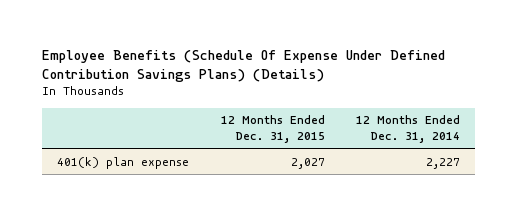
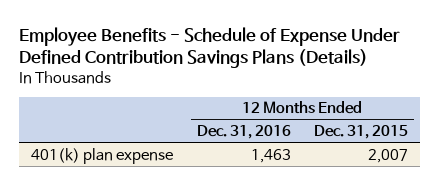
[41,50,445,83] Employee Benefits (Schedule Of Expense Under Defined Contribution Savings Plans) (Details) -> [18,27,400,69] Employee Benefits - Schedule of Expense Under Defined Contribution Savings Plans (Details)
[355,115,460,143] 12 Months Ended Dec. 31, 2014 -> none
none -> [196,125,291,140] Dec. 31, 2016
[290,157,325,169] 2,027 -> [368,148,409,163] 2,007

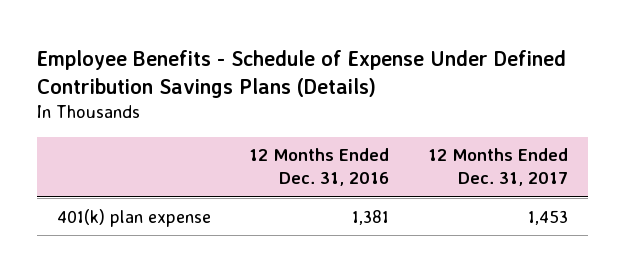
[314,125,409,140] Dec. 31, 2015 -> none
none -> [428,148,569,187] 12 Months Ended Dec. 31, 2017
[250,148,291,163] 1,463 -> [352,209,390,225] 1,381

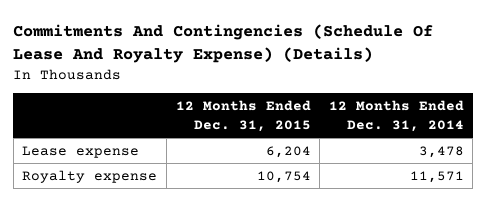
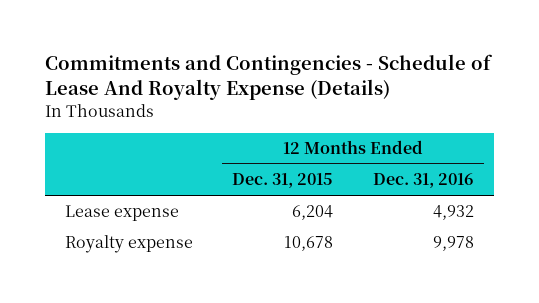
[13,24,434,63] Commitments And Contingencies (Schedule Of Lease And Royalty Expense) (Details) -> [45,54,494,100] Commitments and Contingencies - Schedule of Lease And Royalty Expense (Details)
[328,100,464,132] 12 Months Ended Dec. 31, 2014 -> none
none -> [372,173,474,189] Dec. 31, 2016
[256,170,311,183] 10,754 -> [284,236,334,252] 10,678

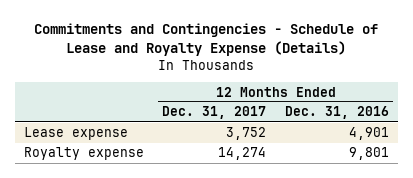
[45,54,494,100] Commitments and Contingencies - Schedule of Lease And Royalty Expense (Details) -> [34,22,379,57] Commitments and Contingencies - Schedule of Lease and Royalty Expense (Details)
[232,173,334,189] Dec. 31, 2015 -> none
none -> [162,106,267,120] Dec. 31, 2017
[432,205,474,221] 4,932 -> [348,127,389,141] 4,901
[432,236,474,252] 9,978 -> [348,147,389,161] 9,801

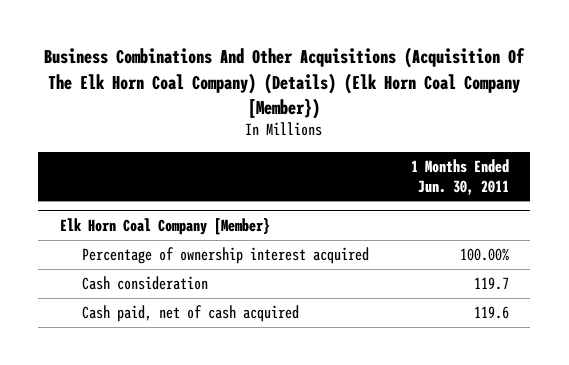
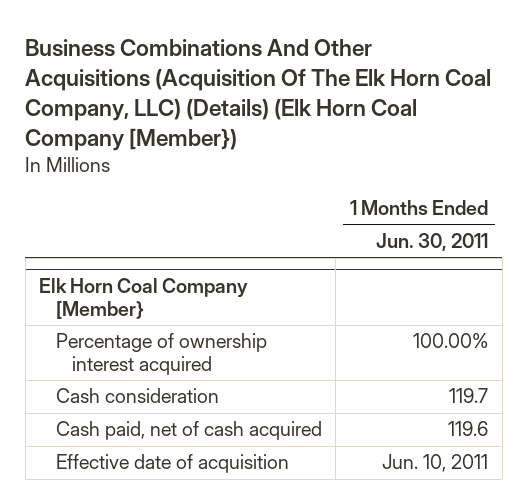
[44,47,526,119] Business Combinations And Other Acquisitions (Acquisition Of The Elk Horn Coal Company) (Details) (Elk Horn Coal Company [Member}) -> [25,38,492,152] Business Combinations And Other Acquisitions (Acquisition Of The Elk Horn Coal Company, LLC) (Details) (Elk Horn Coal Company [Member})
none -> [55,454,289,474] Effective date of acquisition

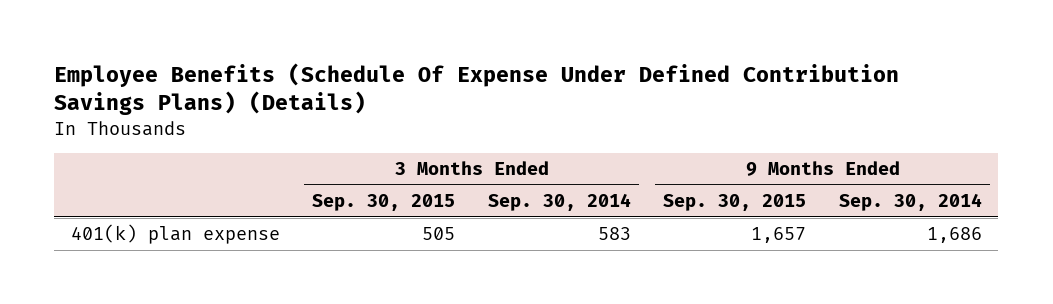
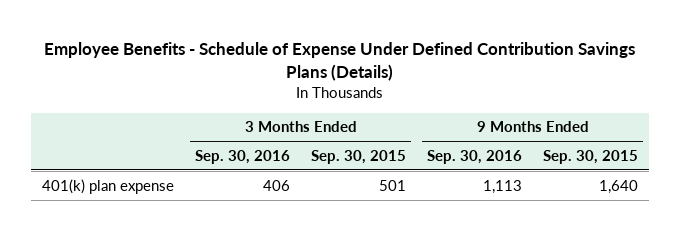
[54,63,900,116] Employee Benefits (Schedule Of Expense Under Defined Contribution Savings Plans) (Details) -> [44,41,636,81] Employee Benefits - Schedule of Expense Under Defined Contribution Savings Plans (Details)
[487,193,631,212] Sep. 30, 2014 -> none
[839,193,983,212] Sep. 30, 2014 -> none
none -> [195,149,291,164] Sep. 30, 2016
none -> [427,149,523,164] Sep. 30, 2016
[422,227,456,241] 505 -> [379,179,407,191] 501
[751,227,807,244] 1,657 -> [599,179,639,194] 1,640

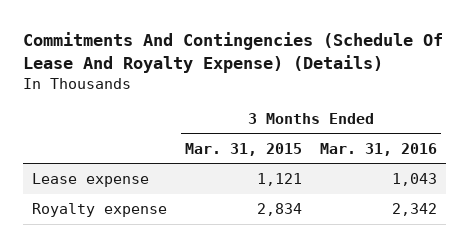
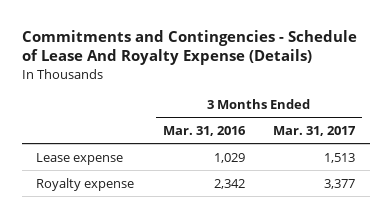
[23,32,444,73] Commitments And Contingencies (Schedule Of Lease And Royalty Expense) (Details) -> [21,29,357,66] Commitments and Contingencies - Schedule of Lease And Royalty Expense (Details)
[184,142,302,156] Mar. 31, 2015 -> none
none -> [273,125,357,136] Mar. 31, 2017
[391,173,437,187] 1,043 -> [213,152,245,163] 1,029

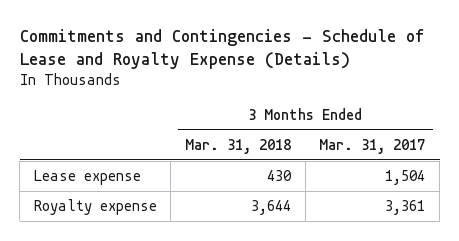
[21,29,357,66] Commitments and Contingencies - Schedule of Lease And Royalty Expense (Details) -> [19,29,425,70] Commitments and Contingencies - Schedule of Lease and Royalty Expense (Details)
[162,125,246,136] Mar. 31, 2016 -> none
none -> [185,138,292,154] Mar. 31, 2018
[324,152,356,163] 1,513 -> [385,170,426,186] 1,504
[324,178,356,189] 3,377 -> [385,200,426,216] 3,361

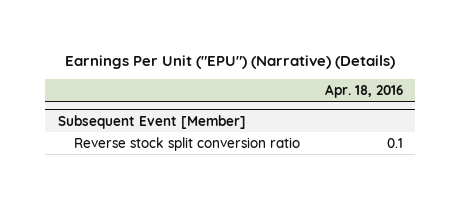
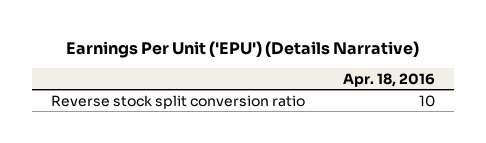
[65,54,396,69] Earnings Per Unit ("EPU") (Narrative) (Details) -> [66,41,420,59] Earnings Per Unit ('EPU') (Details Narrative)
[57,114,246,129] Subsequent Event [Member] -> none
[386,137,403,148] 0.1 -> [419,94,436,107] 10

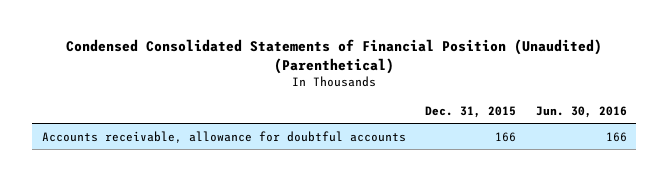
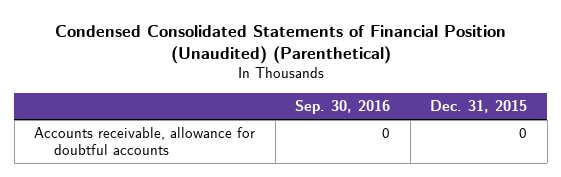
[535,105,627,118] Jun. 30, 2016 -> none
none -> [295,100,391,115] Sep. 30, 2016
[495,131,517,142] 166 -> [519,128,528,139] 0

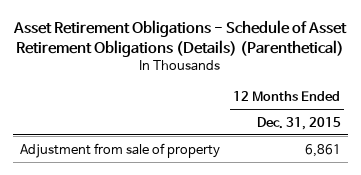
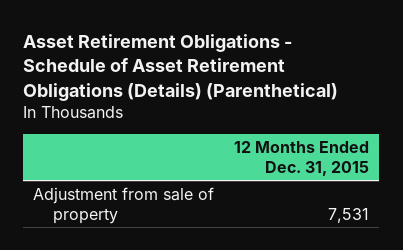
[304,143,341,157] 6,861 -> [328,207,370,223] 7,531

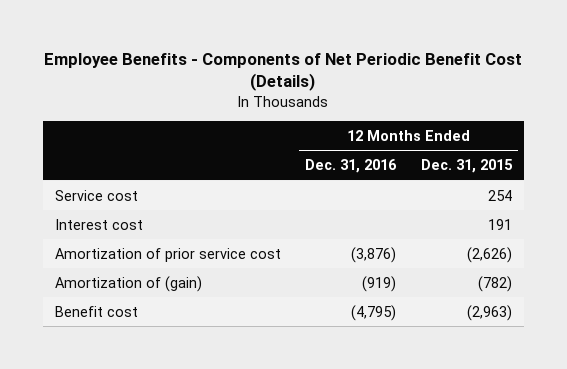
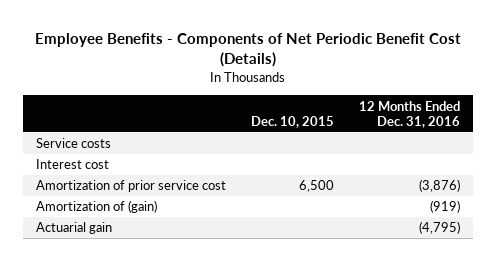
[420,159,513,174] Dec. 31, 2015 -> none
none -> [250,115,334,128] Dec. 10, 2015
[54,189,138,201] Service cost -> [35,138,111,149] Service costs
[54,305,138,317] Benefit cost -> [35,222,112,235] Actuarial gain

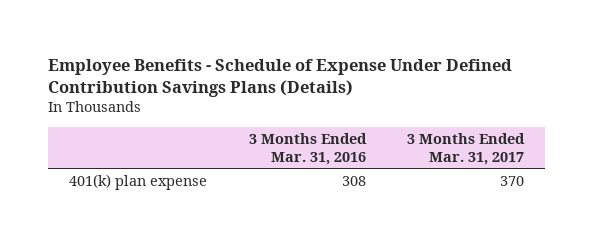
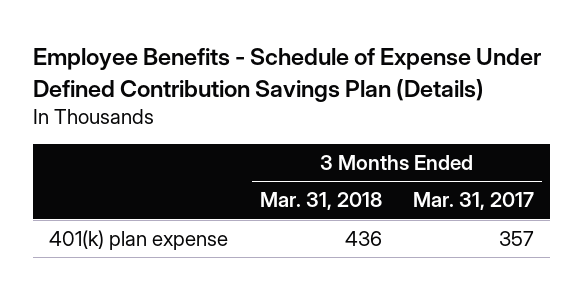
[48,58,513,97] Employee Benefits - Schedule of Expense Under Defined Contribution Savings Plans (Details) -> [33,47,542,102] Employee Benefits - Schedule of Expense Under Defined Contribution Savings Plan (Details)
[248,132,367,165] 3 Months Ended Mar. 31, 2016 -> none
none -> [259,192,382,211] Mar. 31, 2018
[500,176,525,187] 370 -> [499,230,535,246] 357

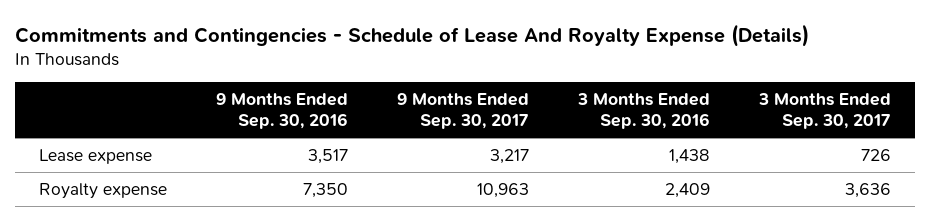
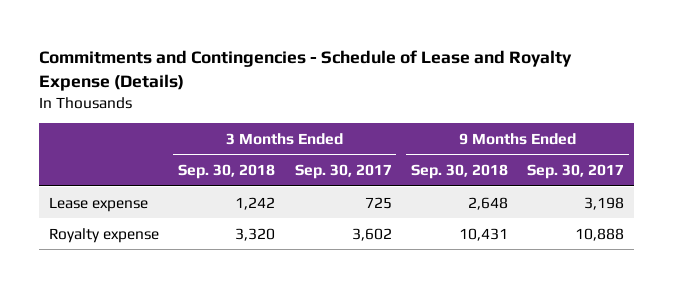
[14,23,809,47] Commitments and Contingencies - Schedule of Lease And Royalty Expense (Details) -> [39,49,573,91] Commitments and Contingencies - Schedule of Lease and Royalty Expense (Details)
[215,93,348,130] 9 Months Ended Sep. 30, 2016 -> none
[576,93,710,130] 3 Months Ended Sep. 30, 2016 -> none
none -> [178,164,276,180] Sep. 30, 2018
none -> [410,164,508,180] Sep. 30, 2018
[489,148,529,164] 3,217 -> [584,196,625,210] 3,198
[860,148,891,161] 726 -> [364,196,392,209] 725
[476,182,529,198] 10,963 -> [575,227,625,241] 10,888
[844,182,891,198] 3,636 -> [351,227,392,241] 3,602

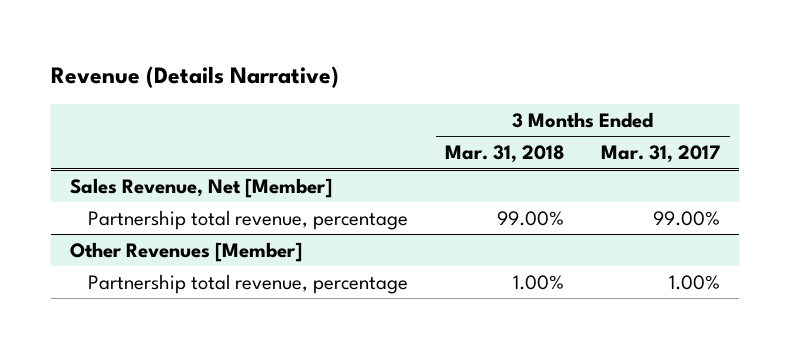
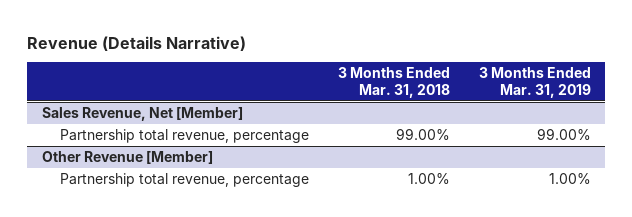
[601,145,721,164] Mar. 31, 2017 -> none
none -> [478,67,591,98] 3 Months Ended Mar. 31, 2019
[70,241,303,262] Other Revenues [Member] -> [41,150,213,164] Other Revenue [Member]

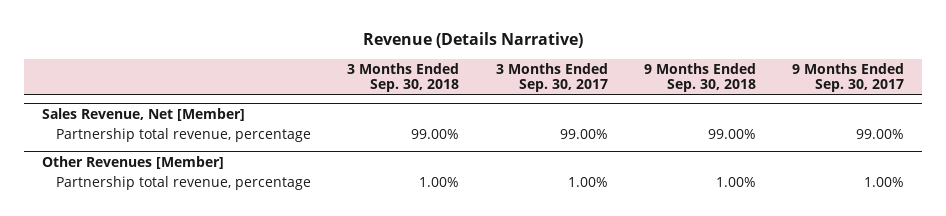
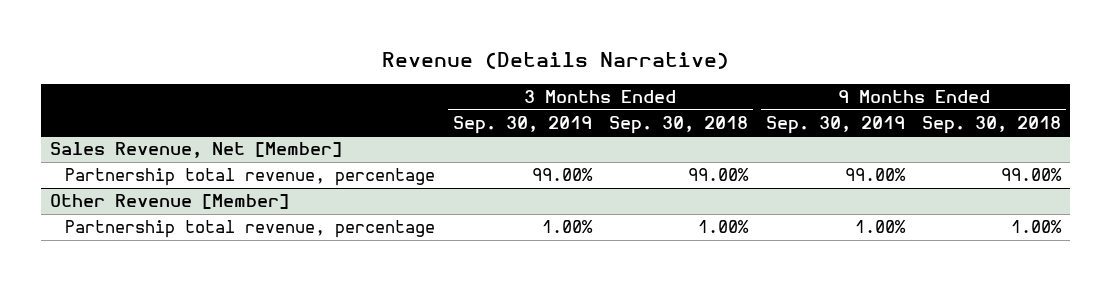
[495,62,608,93] 3 Months Ended Sep. 30, 2017 -> none
[791,62,904,93] 9 Months Ended Sep. 30, 2017 -> none
none -> [452,115,592,134] Sep. 30, 2019
none -> [765,115,905,134] Sep. 30, 2019
[41,155,224,169] Other Revenues [Member] -> [49,194,289,210] Other Revenue [Member]

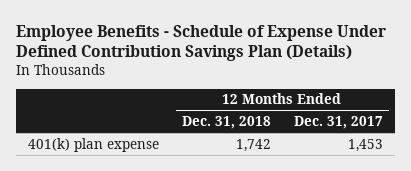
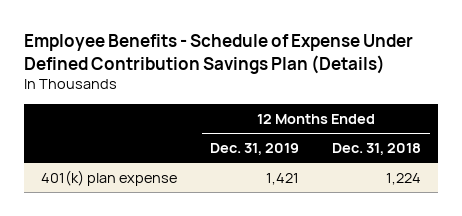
[293,115,383,129] Dec. 31, 2017 -> none
none -> [210,143,300,156] Dec. 31, 2019
[235,138,271,152] 1,742 -> [386,172,422,185] 1,224

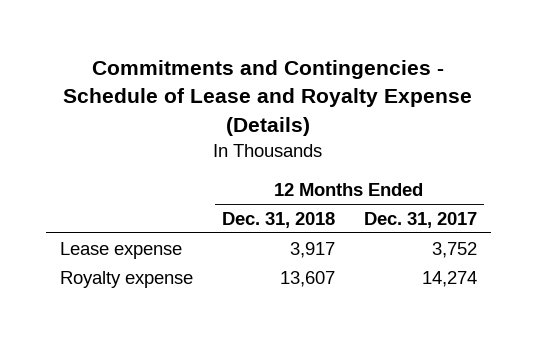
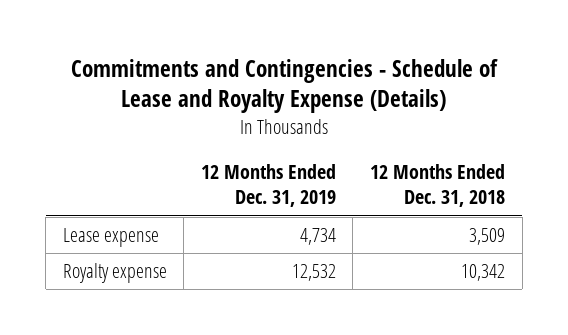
[363,211,477,228] Dec. 31, 2017 -> none
none -> [200,163,336,208] 12 Months Ended Dec. 31, 2019
[289,241,335,258] 3,917 -> [469,228,506,246] 3,509
[279,270,335,287] 13,607 -> [461,264,506,282] 10,342

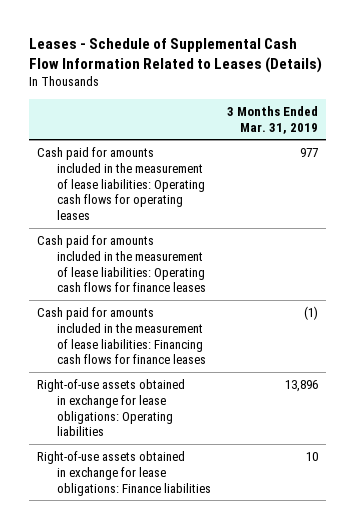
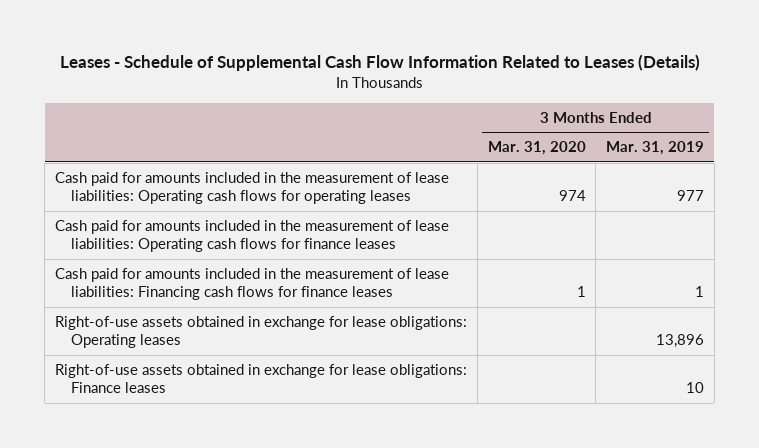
none -> [487,141,586,156] Mar. 31, 2020
[303,305,318,320] (1) -> [695,286,705,298] 1
[37,378,186,437] Right-of-use assets obtained in exchange for lease obligations: Operating liabilities -> [55,316,468,349] Right-of-use assets obtained in exchange for lease obligations: Operating leases
[37,450,212,496] Right-of-use assets obtained in exchange for lease obligations: Finance liabilities -> [55,364,468,394] Right-of-use assets obtained in exchange for lease obligations: Finance leases

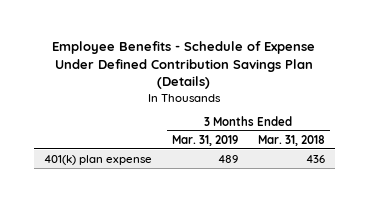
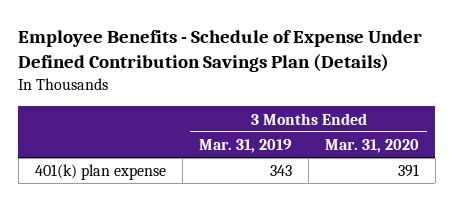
[257,134,325,146] Mar. 31, 2018 -> none
none -> [324,139,419,154] Mar. 31, 2020
[217,154,238,163] 489 -> [269,165,292,177] 343

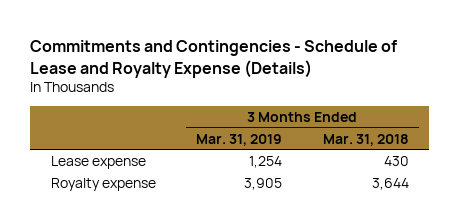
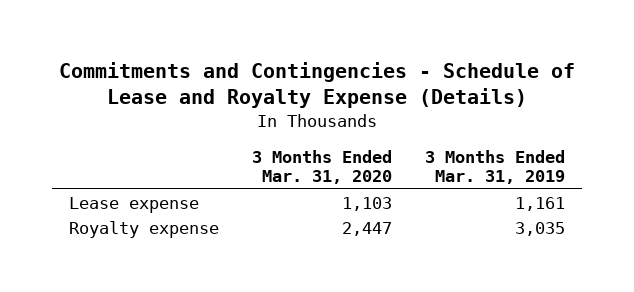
[322,133,409,146] Mar. 31, 2018 -> none
none -> [252,149,393,185] 3 Months Ended Mar. 31, 2020
[249,155,283,168] 1,254 -> [515,196,566,211] 1,161
[244,177,283,190] 3,905 -> [515,221,566,236] 3,035

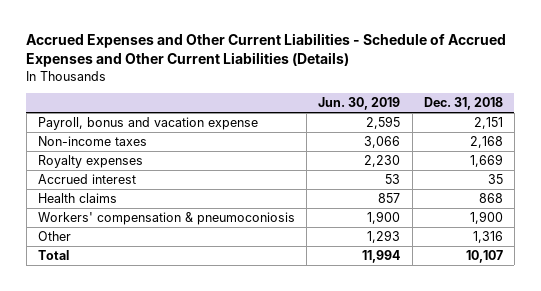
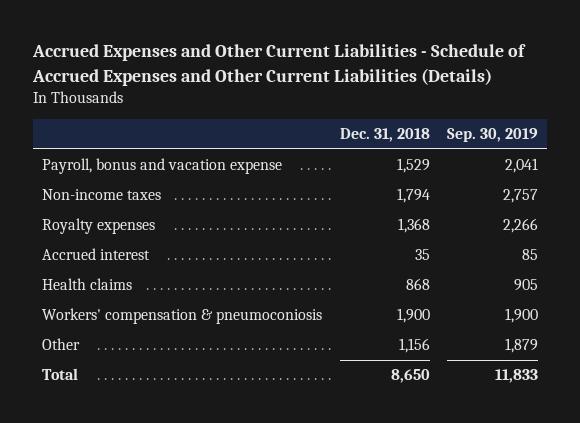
[318,97,401,111] Jun. 30, 2019 -> none
none -> [447,128,539,143] Sep. 30, 2019
[473,116,503,129] 2,151 -> [396,158,430,174] 1,529
[469,135,503,148] 2,168 -> [396,188,430,204] 1,794
[469,153,503,167] 1,669 -> [397,218,430,234] 1,368
[472,230,503,243] 1,316 -> [398,338,430,354] 1,156
[465,249,503,263] 10,107 -> [390,369,430,384] 8,650

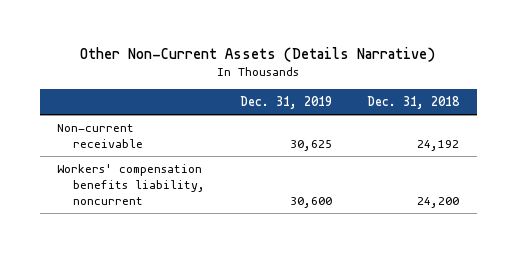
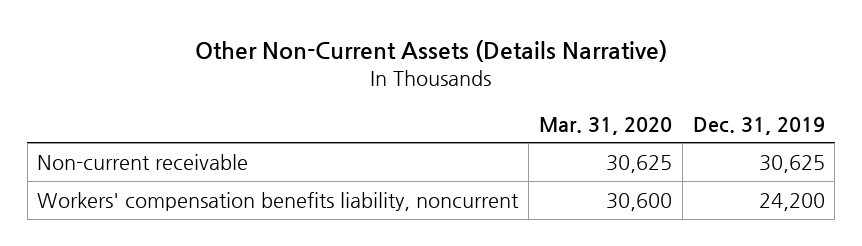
[367,96,461,110] Dec. 31, 2018 -> none
none -> [538,116,672,135] Mar. 31, 2020
[290,197,333,209] 30,600 -> [758,192,825,211] 24,200

